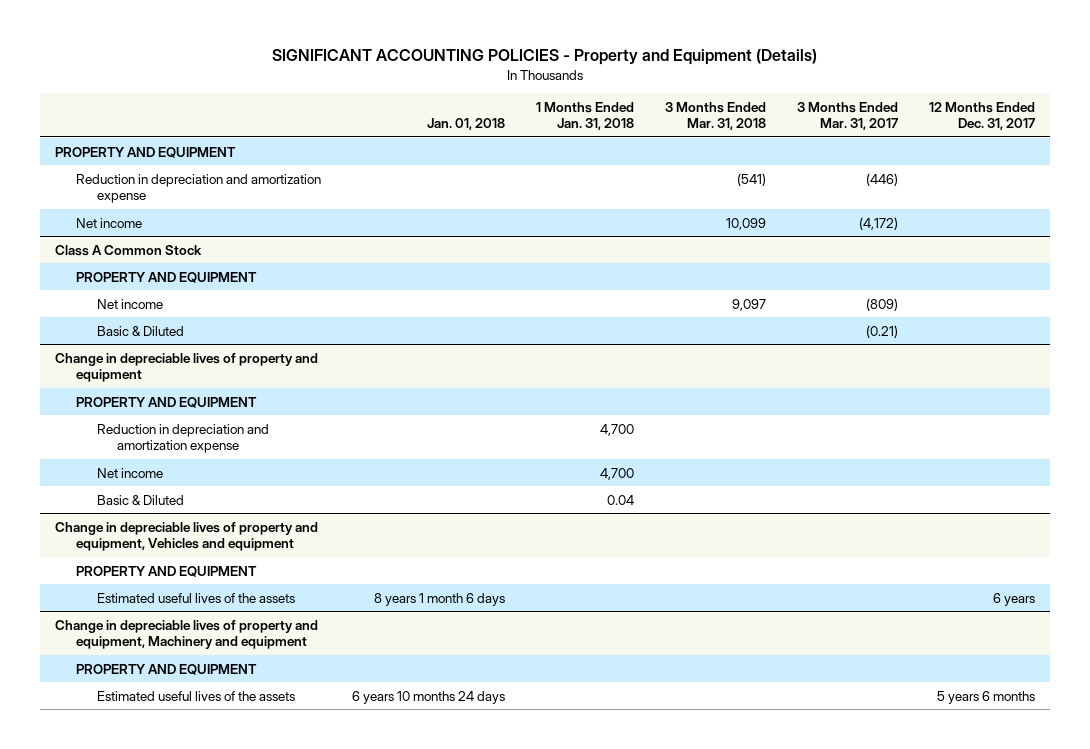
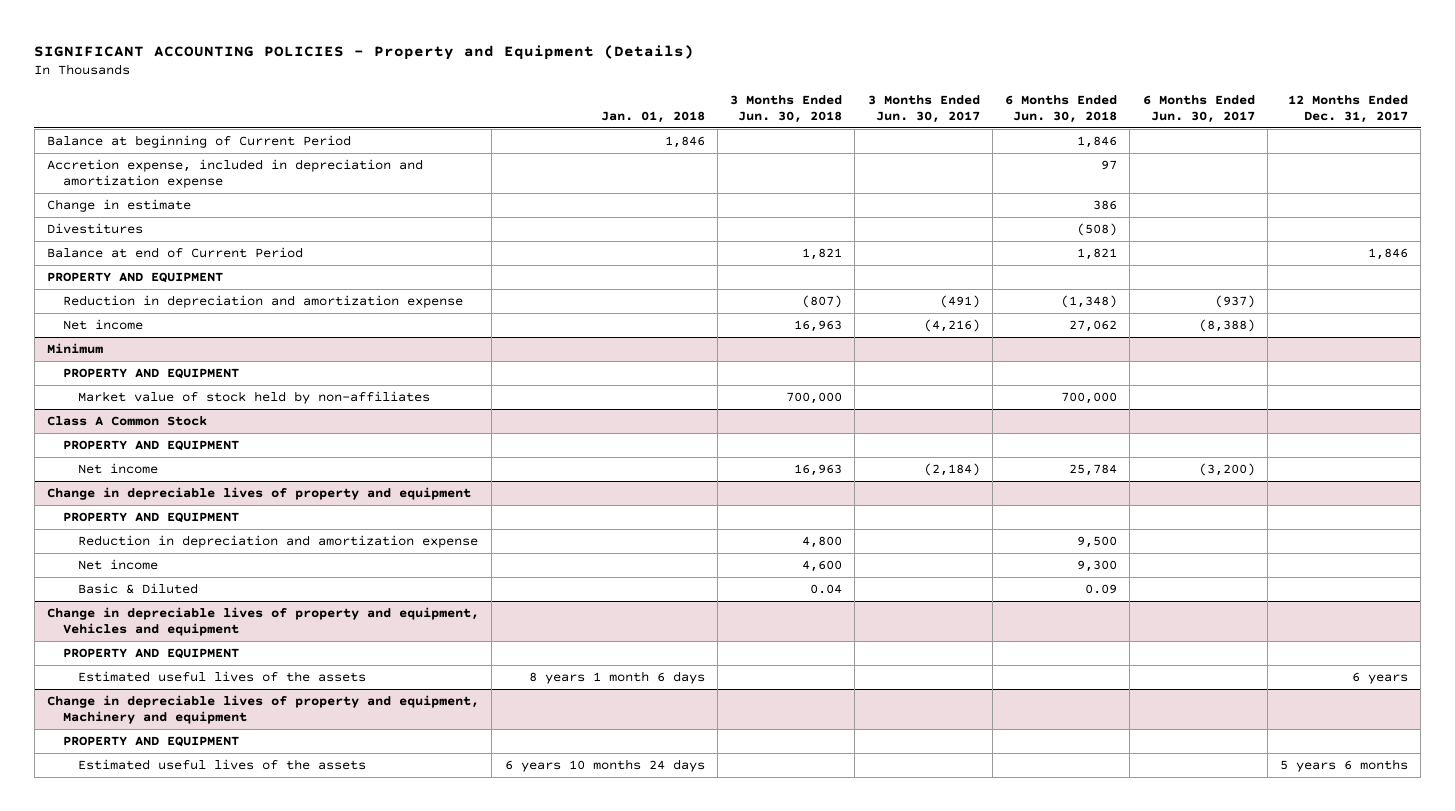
[535,101,634,131] 1 Months Ended Jan. 31, 2018 -> none
[664,101,766,131] 3 Months Ended Mar. 31, 2018 -> none
[796,101,898,131] 3 Months Ended Mar. 31, 2017 -> none
none -> [730,94,843,124] 3 Months Ended Jun. 30, 2018
none -> [867,94,980,124] 3 Months Ended Jun. 30, 2017
none -> [1005,94,1118,124] 6 Months Ended Jun. 30, 2018
none -> [1142,94,1255,124] 6 Months Ended Jun. 30, 2017
none -> [47,134,352,148] Balance at beginning of Current Period
none -> [47,158,424,189] Accretion expense, included in depreciation and amortization expense
none -> [47,198,192,212] Change in estimate
none -> [47,222,144,234] Divestitures
none -> [47,246,304,258] Balance at end of Current Period
none -> [47,342,104,354] Minimum
none -> [62,367,239,379] PROPERTY AND EQUIPMENT
none -> [78,390,431,404] Market value of stock held by non-affiliates
[96,325,184,336] Basic & Diluted -> none

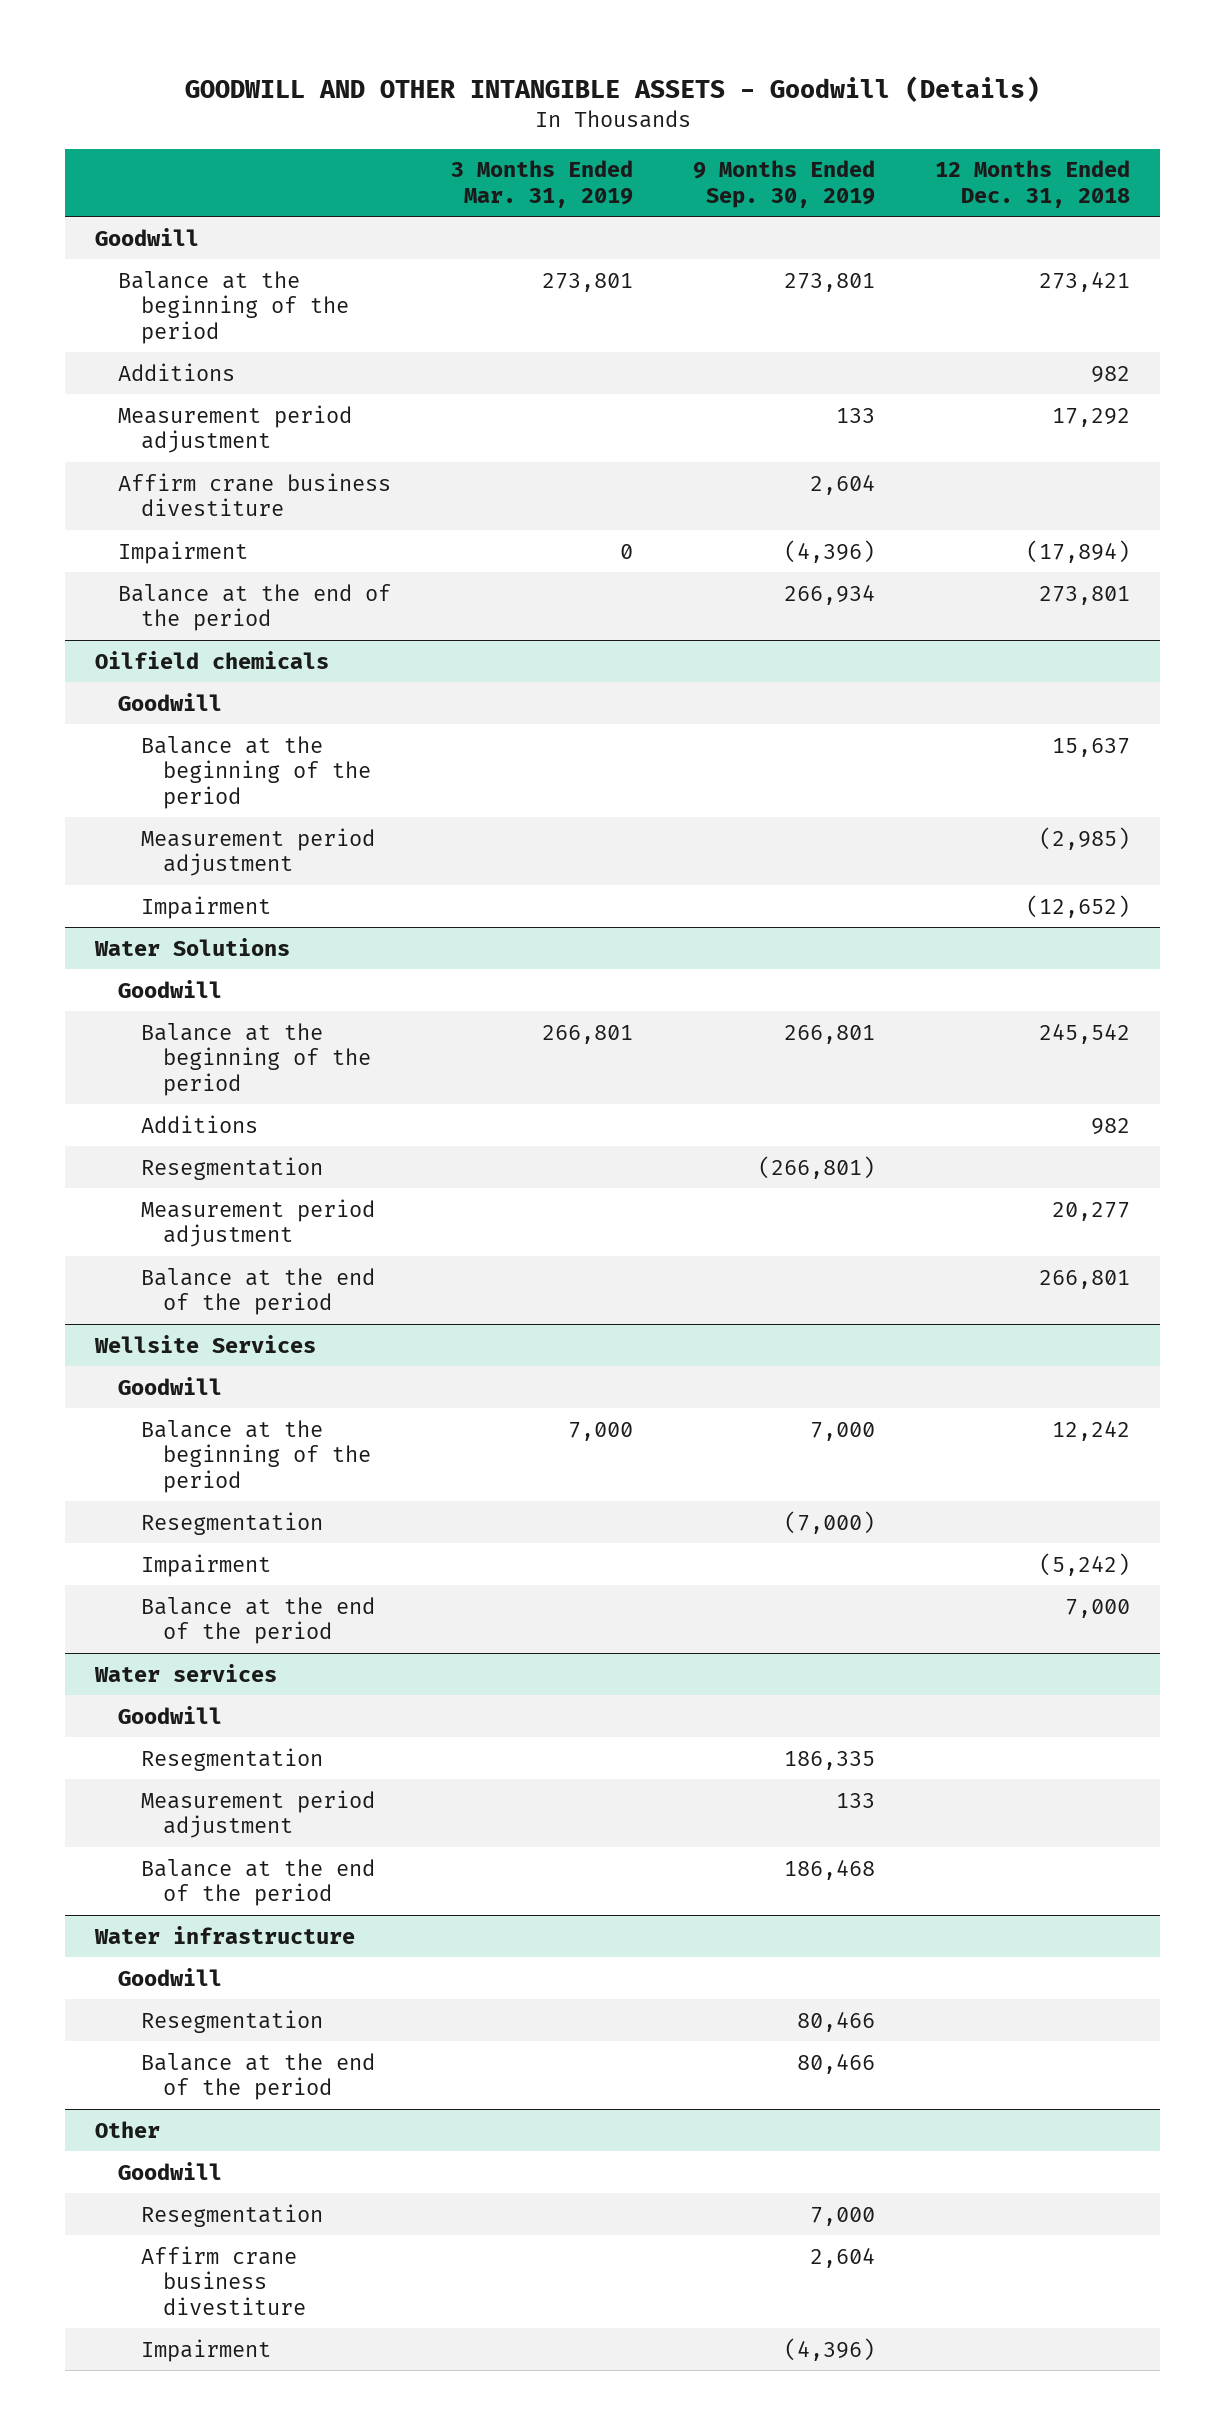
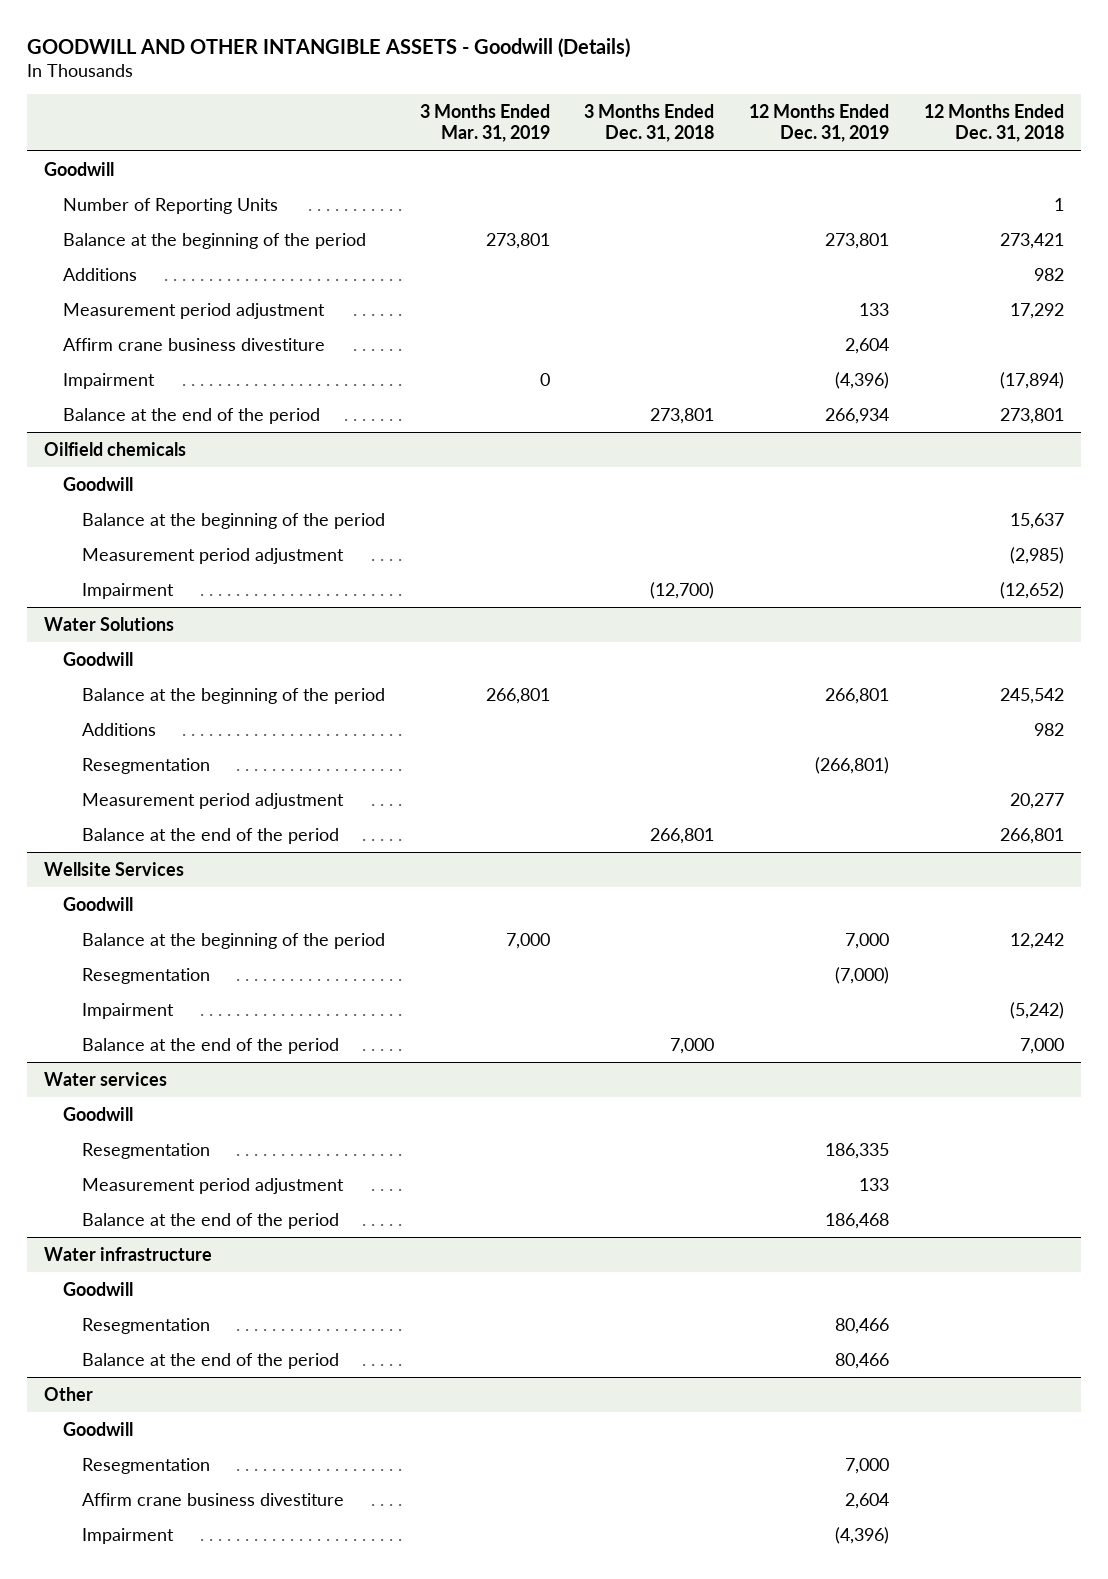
[693,160,876,208] 9 Months Ended Sep. 30, 2019 -> none
none -> [584,104,715,143] 3 Months Ended Dec. 31, 2018
none -> [749,104,890,143] 12 Months Ended Dec. 31, 2019
none -> [63,197,279,214] Number of Reporting Units

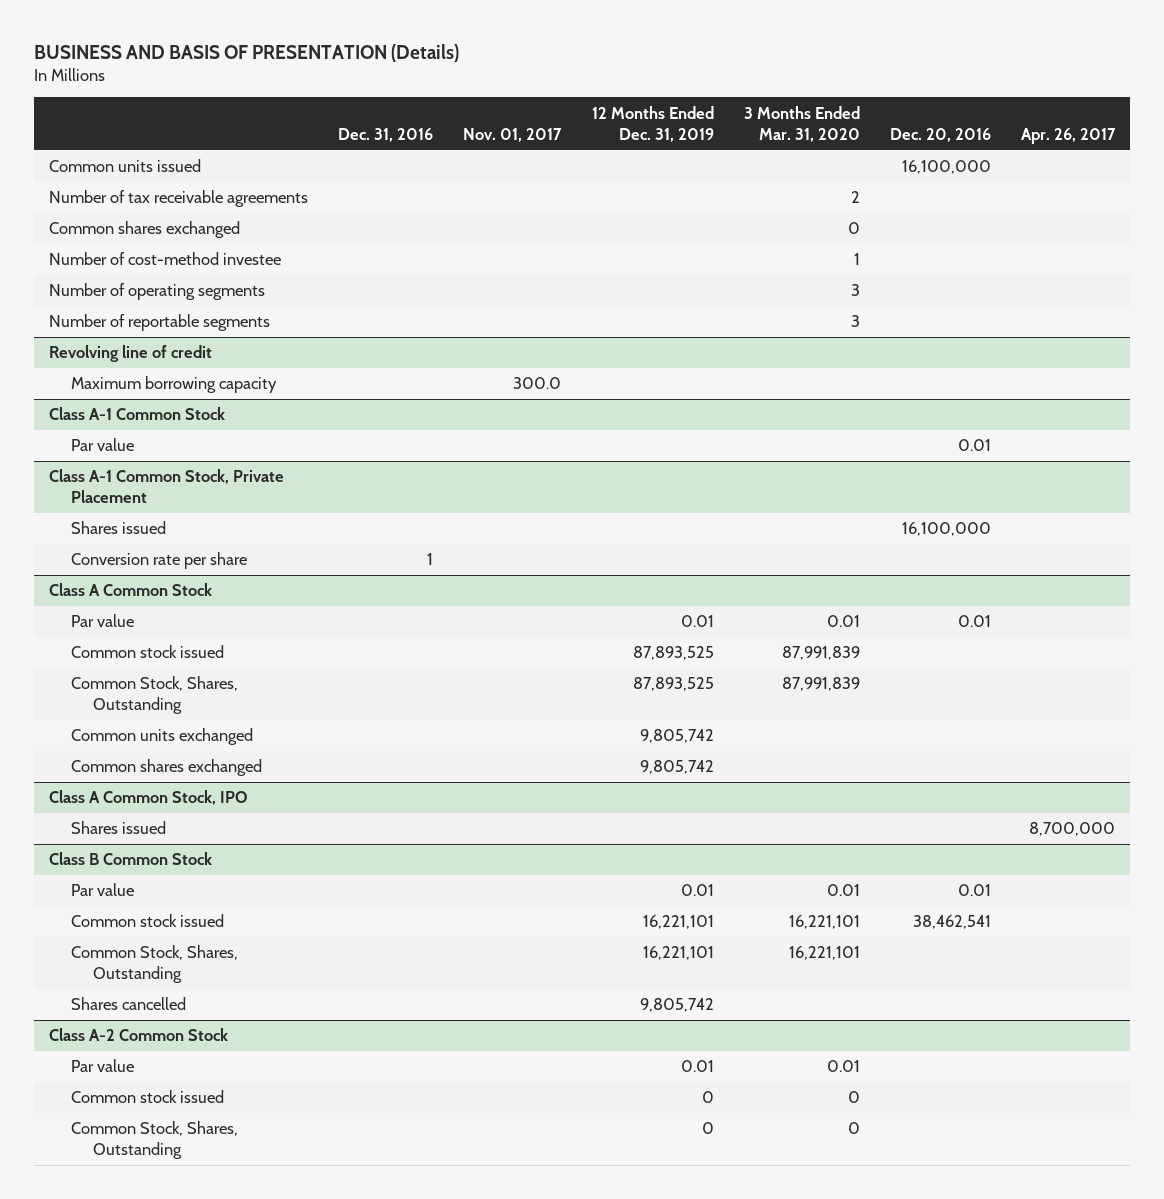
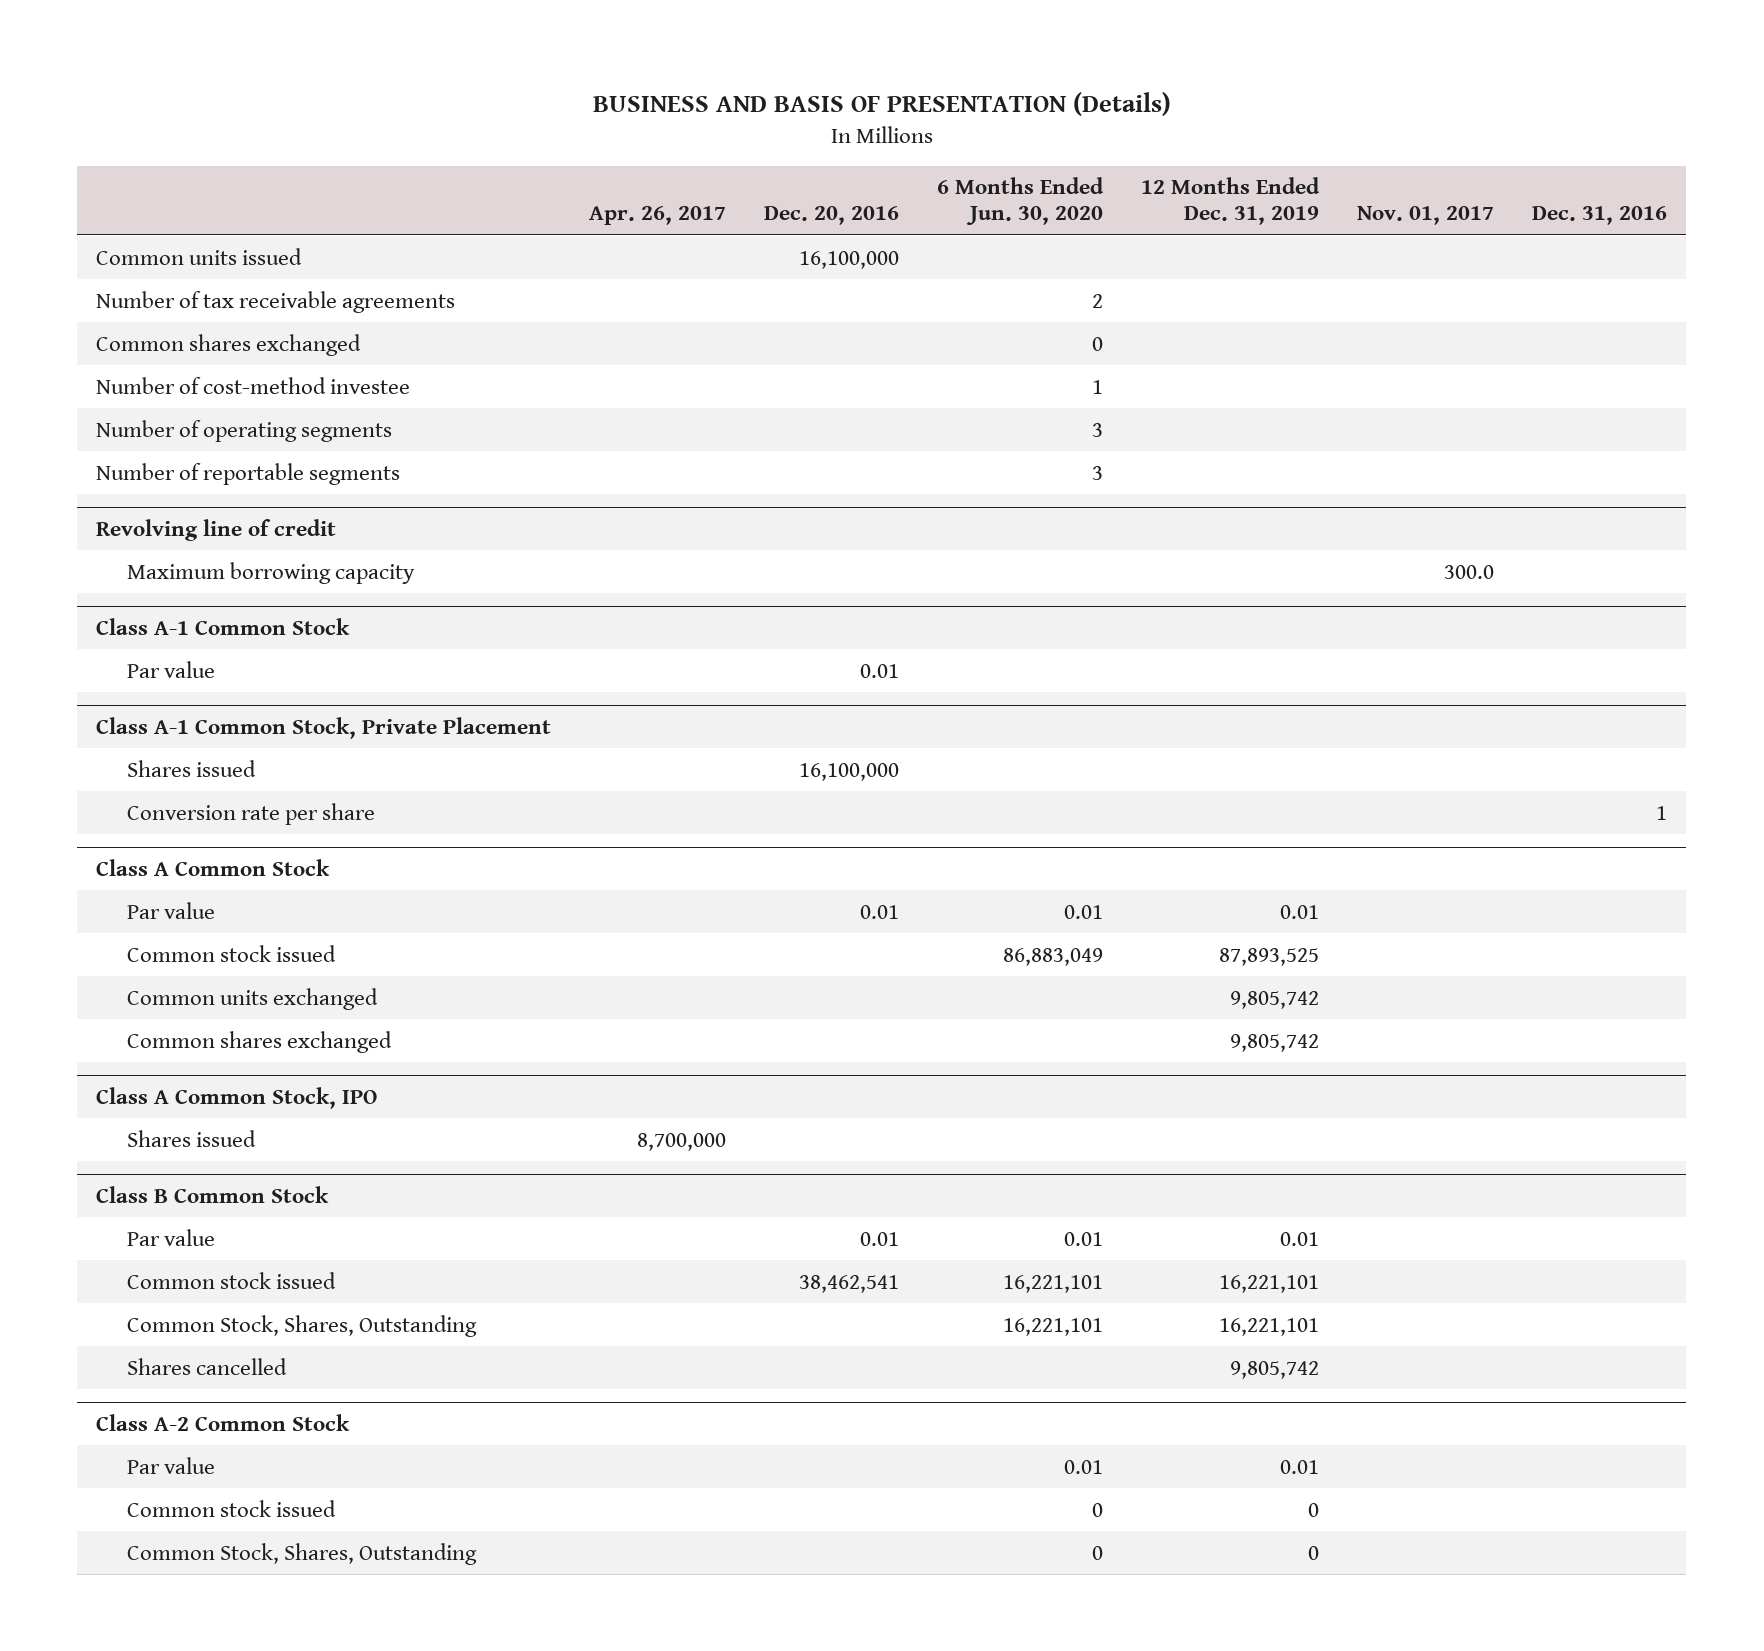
[743,105,860,142] 3 Months Ended Mar. 31, 2020 -> none
none -> [937,177,1105,226] 6 Months Ended Jun. 30, 2020
[71,676,239,715] Common Stock, Shares, Outstanding -> none

